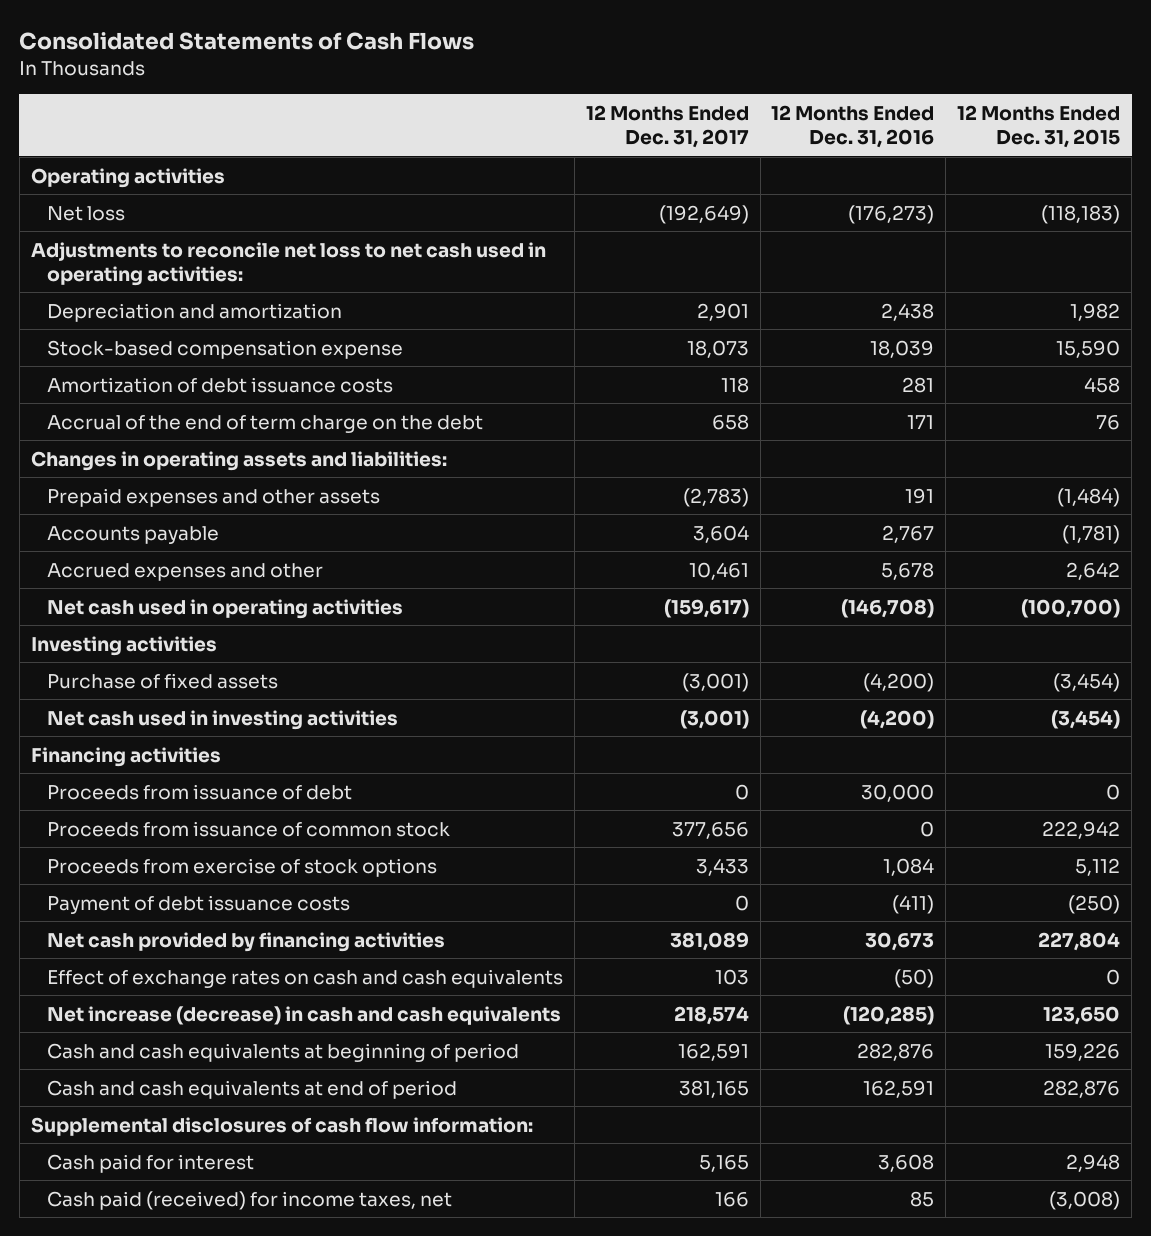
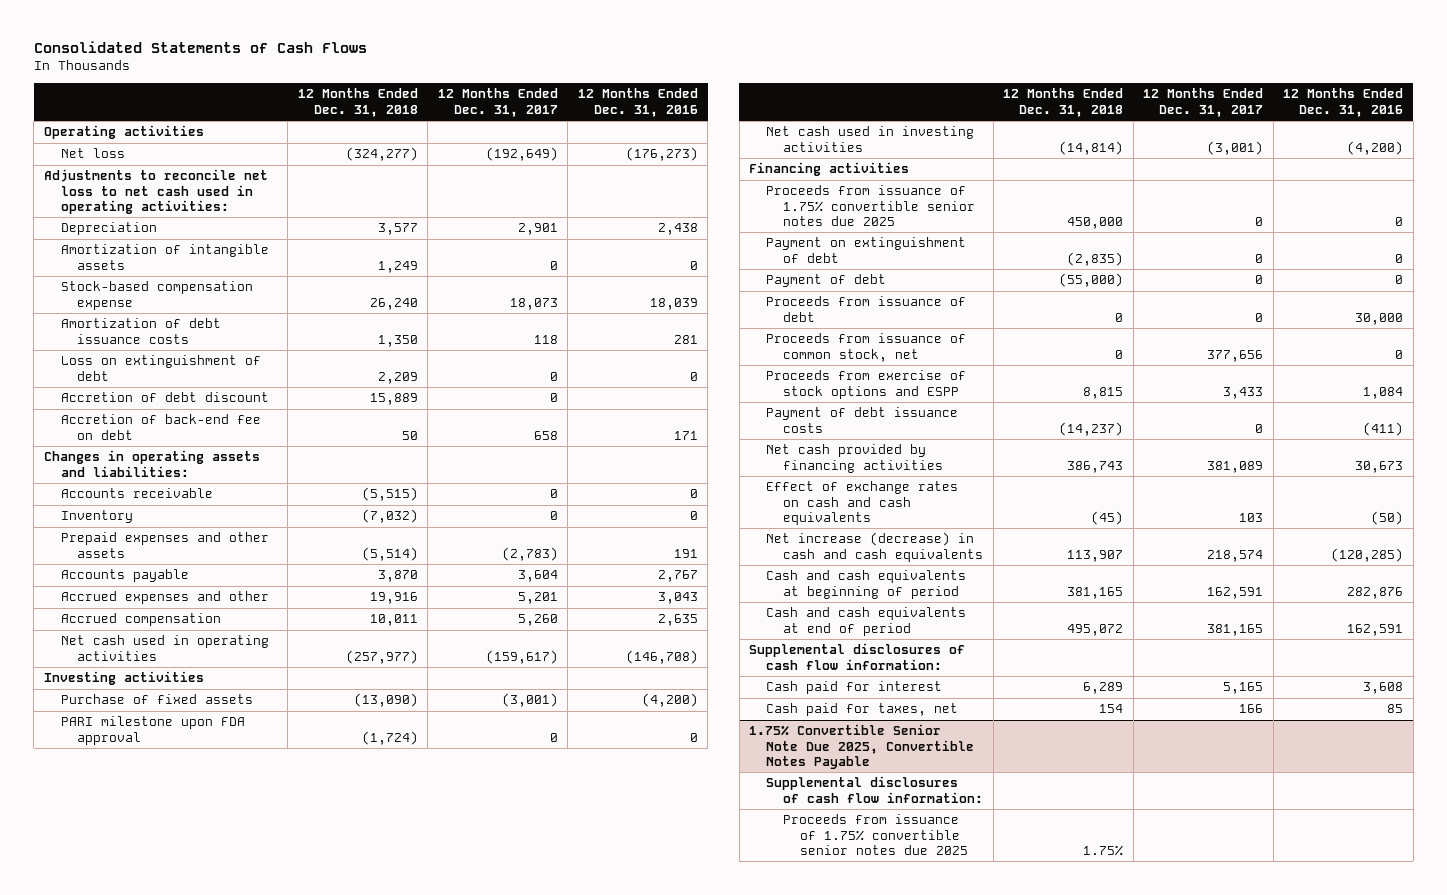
[957,104,1121,149] 12 Months Ended Dec. 31, 2015 -> none
none -> [297,88,418,117] 12 Months Ended Dec. 31, 2018
[46,302,342,322] Depreciation and amortization -> [60,222,157,236] Depreciation
none -> [60,244,269,270] Amortization of intangible assets
none -> [60,355,261,381] Loss on extinguishment of debt
none -> [60,392,269,403] Accretion of debt discount
[46,414,483,433] Accrual of the end of term charge on the debt -> [60,414,261,440] Accretion of back-end fee on debt
none -> [60,488,213,499] Accounts receivable
none -> [60,510,133,524] Inventory
[688,561,749,580] 10,461 -> [517,592,558,605] 5,201
[881,561,935,580] 5,678 -> [657,592,698,605] 3,043
none -> [60,613,221,627] Accrued compensation
none -> [60,716,245,745] PARI milestone upon FDA approval
none -> [766,185,976,226] Proceeds from issuance of 1.75% convertible senior notes due 2025
none -> [766,237,967,263] Payment on extinguishment of debt
none -> [766,274,887,288] Payment of debt
[46,820,450,837] Proceeds from issuance of common stock -> [766,333,967,362] Proceeds from issuance of common stock, net
[46,857,437,877] Proceeds from exercise of stock options -> [766,370,967,399] Proceeds from exercise of stock options and ESPP
[46,1190,452,1210] Cash paid (received) for income taxes, net -> [766,703,959,717] Cash paid for taxes, net
none -> [749,724,975,769] 1.75% Convertible Senior Note Due 2025, Convertible Notes Payable
none -> [766,776,984,803] Supplemental disclosures of cash flow information:
none -> [783,814,968,855] Proceeds from issuance of 1.75% convertible senior notes due 2025

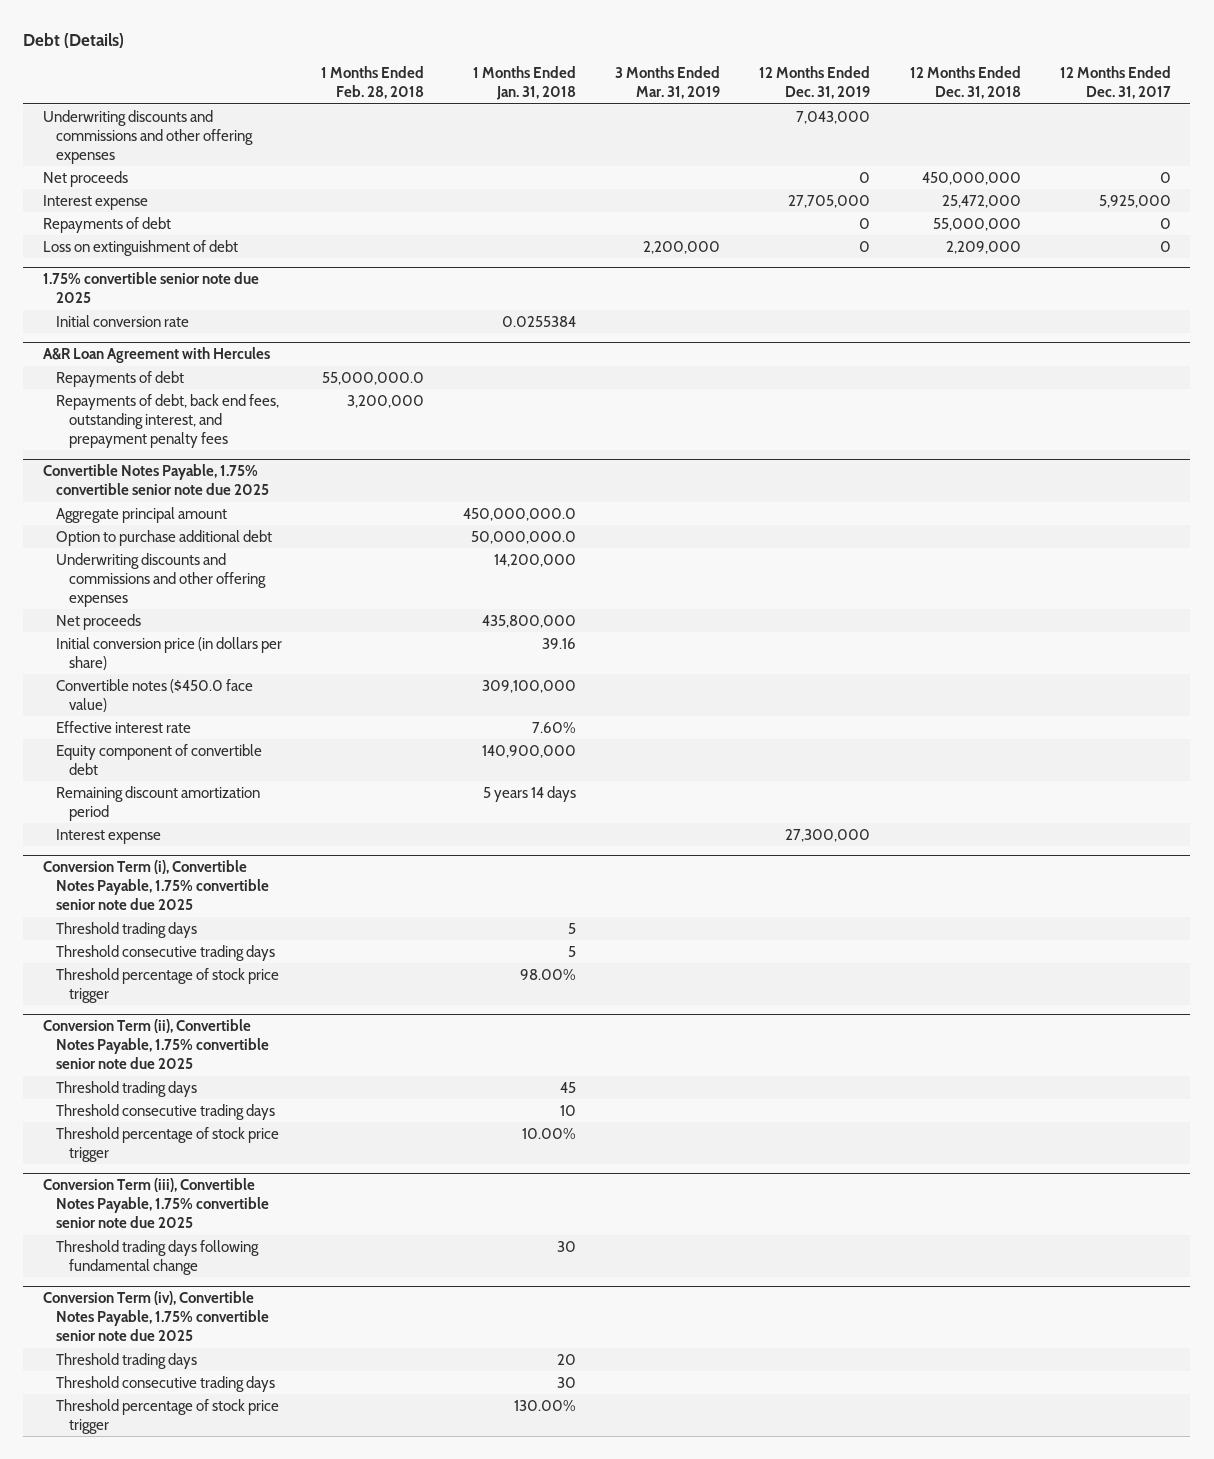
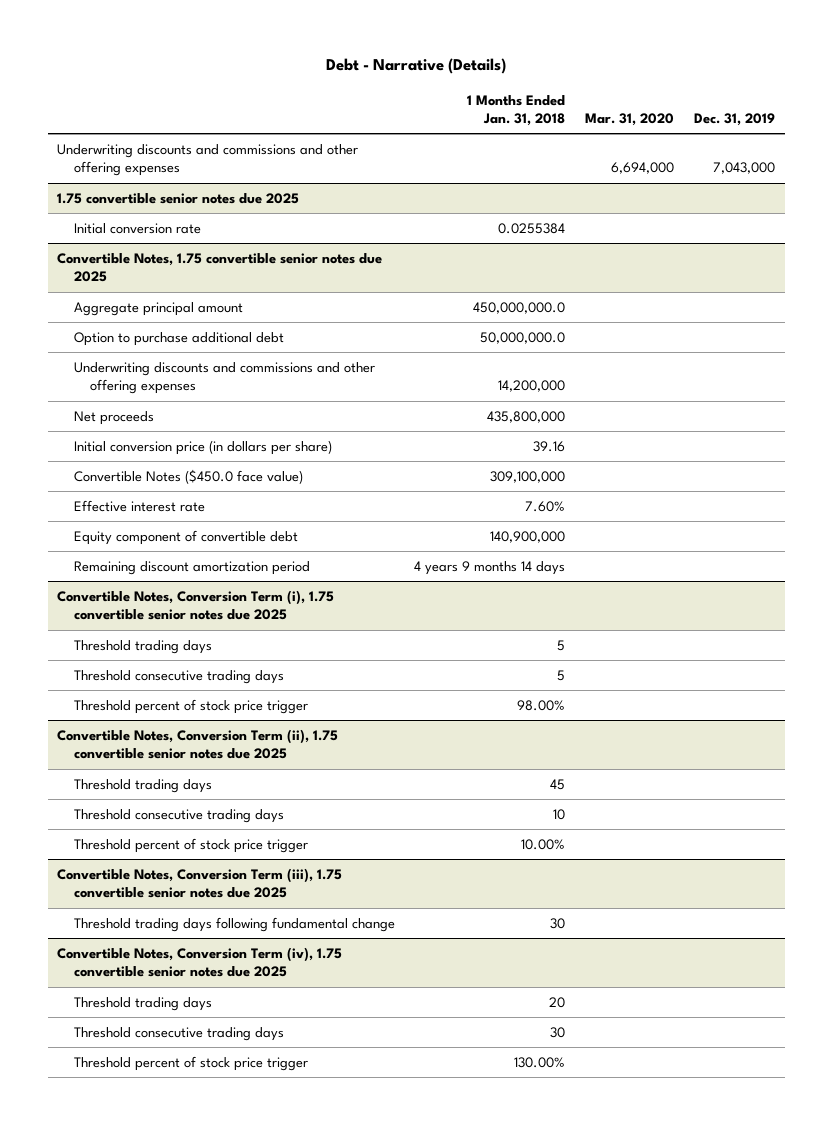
[23,33,125,49] Debt (Details) -> [326,58,507,75] Debt - Narrative (Details)
[321,66,425,100] 1 Months Ended Feb. 28, 2018 -> none
[615,66,721,100] 3 Months Ended Mar. 31, 2019 -> none
[759,66,871,100] 12 Months Ended Dec. 31, 2019 -> none
[909,66,1021,100] 12 Months Ended Dec. 31, 2018 -> none
[1059,66,1171,100] 12 Months Ended Dec. 31, 2017 -> none
none -> [585,113,675,127] Mar. 31, 2020
none -> [693,113,775,127] Dec. 31, 2019
[42,170,128,187] Net proceeds -> none
[42,194,148,210] Interest expense -> none
[42,216,171,233] Repayments of debt -> none
[42,239,238,256] Loss on extinguishment of debt -> none
[42,272,259,304] 1.75% convertible senior note due 2025 -> [57,192,300,204] 1.75 convertible senior notes due 2025
[42,347,270,364] A&R Loan Agreement with Hercules -> none
[55,370,184,387] Repayments of debt -> none
[55,393,279,448] Repayments of debt, back end fees, outstanding interest, and prepayment penalty fees -> none
[42,464,269,496] Convertible Notes Payable, 1.75% convertible senior note due 2025 -> [57,252,383,283] Convertible Notes, 1.75 convertible senior notes due 2025
[55,678,253,712] Convertible notes ($450.0 face value) -> [73,468,303,484] Convertible Notes ($450.0 face value)
[55,828,161,844] Interest expense -> none
[483,785,577,802] 5 years 14 days -> [414,560,566,575] 4 years 9 months 14 days
[42,860,269,911] Conversion Term (i), Convertible Notes Payable, 1.75% convertible senior note due 2025 -> [57,589,335,621] Convertible Notes, Conversion Term (i), 1.75 convertible senior notes due 2025
[55,967,279,1003] Threshold percentage of stock price trigger -> [73,698,308,714] Threshold percent of stock price trigger
[42,1019,269,1070] Conversion Term (ii), Convertible Notes Payable, 1.75% convertible senior note due 2025 -> [57,728,339,760] Convertible Notes, Conversion Term (ii), 1.75 convertible senior notes due 2025
[55,1126,279,1162] Threshold percentage of stock price trigger -> [73,837,308,853] Threshold percent of stock price trigger
[42,1178,269,1229] Conversion Term (iii), Convertible Notes Payable, 1.75% convertible senior note due 2025 -> [57,867,343,899] Convertible Notes, Conversion Term (iii), 1.75 convertible senior notes due 2025
[42,1291,269,1342] Conversion Term (iv), Convertible Notes Payable, 1.75% convertible senior note due 2025 -> [57,946,343,978] Convertible Notes, Conversion Term (iv), 1.75 convertible senior notes due 2025
[55,1398,279,1434] Threshold percentage of stock price trigger -> [73,1055,308,1071] Threshold percent of stock price trigger

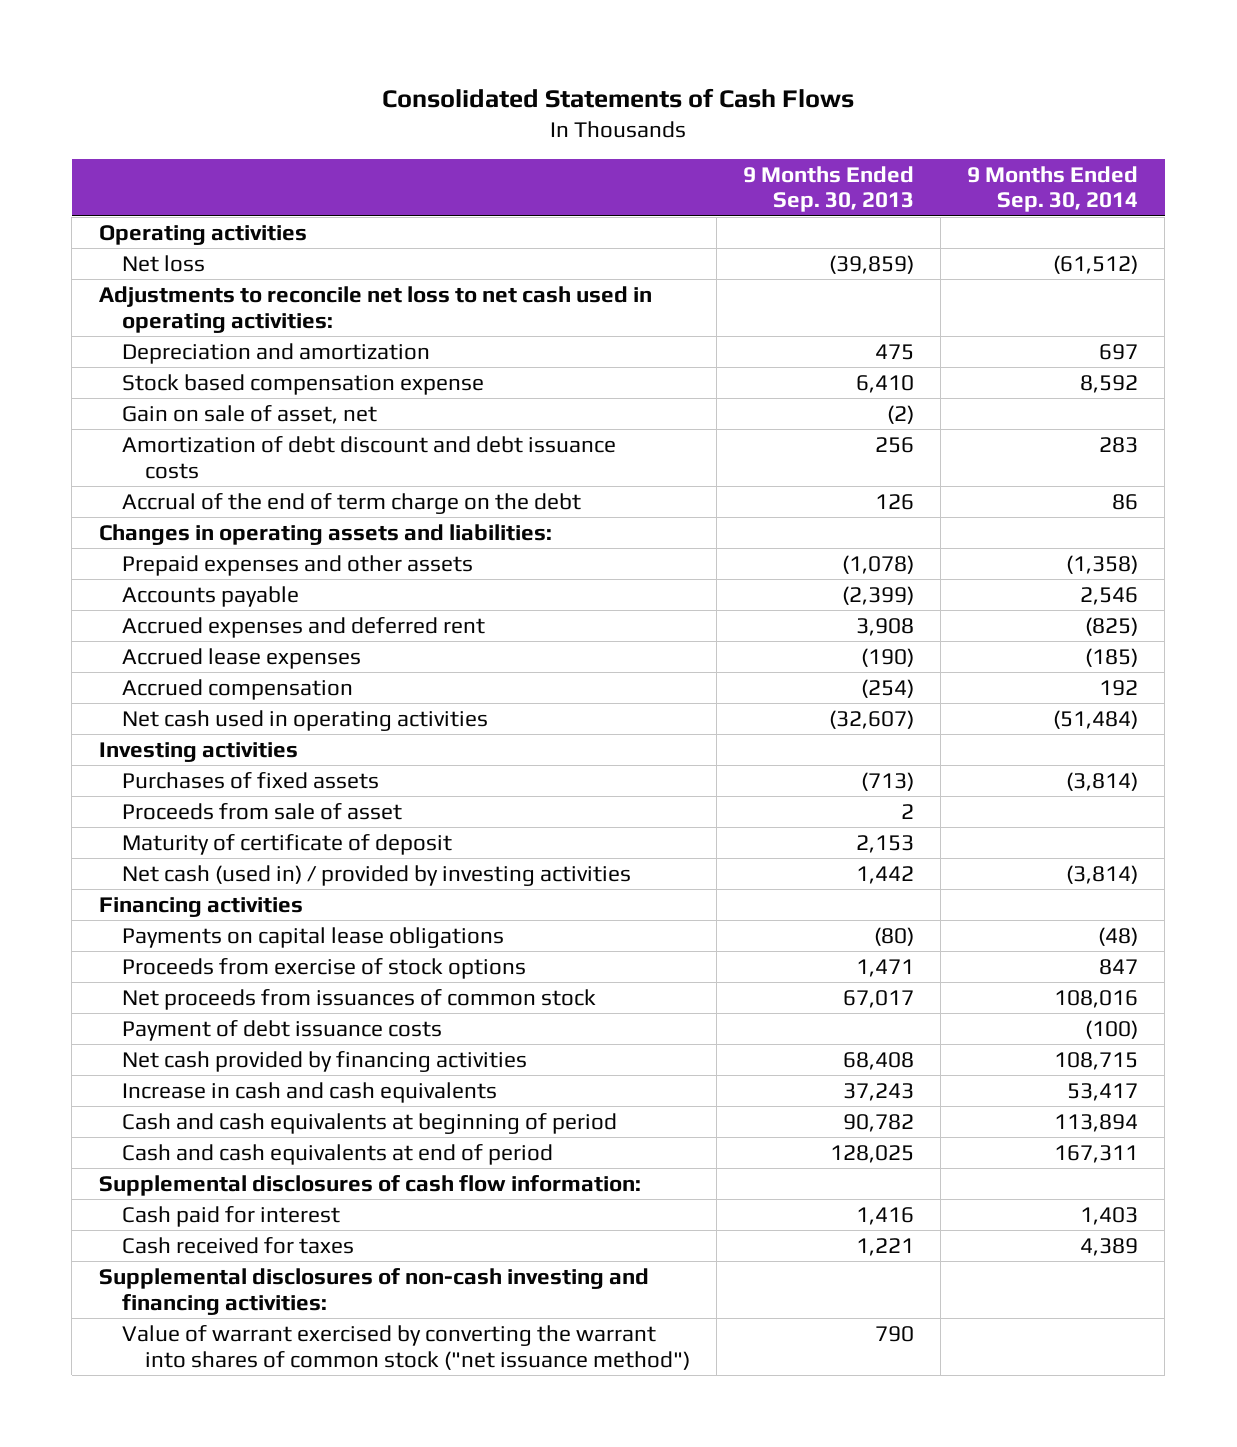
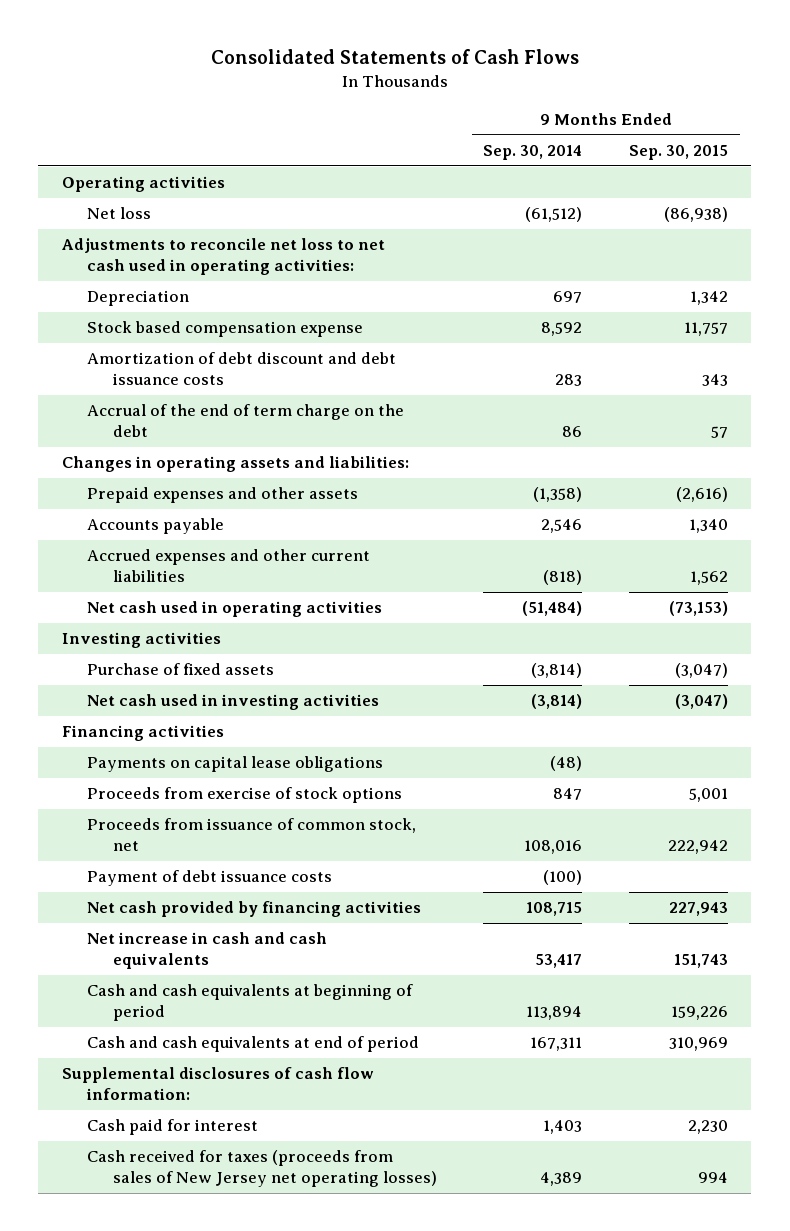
[742,165,914,213] 9 Months Ended Sep. 30, 2013 -> none
none -> [629,145,729,161] Sep. 30, 2015
[121,342,430,364] Depreciation and amortization -> [87,290,190,307] Depreciation
[121,404,377,424] Gain on sale of asset, net -> none
[121,616,485,638] Accrued expenses and deferred rent -> none
[121,647,361,669] Accrued lease expenses -> none
[121,678,353,700] Accrued compensation -> none
none -> [87,549,371,583] Accrued expenses and other current liabilities
[121,802,402,820] Proceeds from sale of asset -> none
[121,833,452,855] Maturity of certificate of deposit -> none
[121,771,379,789] Purchases of fixed assets -> [87,663,275,676] Purchase of fixed assets
[121,864,631,886] Net cash (used in) / provided by investing activities -> [87,694,380,711] Net cash used in investing activities
[121,988,596,1010] Net proceeds from issuances of common stock -> [87,818,417,852] Proceeds from issuance of common stock, net
[121,1081,497,1103] Increase in cash and cash equivalents -> [87,932,328,970] Net increase in cash and cash equivalents
[98,1267,649,1315] Supplemental disclosures of non-cash investing and financing activities: -> none
[121,1324,690,1370] Value of warrant exercised by converting the warrant into shares of common stock ("net issuance method") -> none
[121,1236,354,1254] Cash received for taxes -> [87,1150,437,1188] Cash received for taxes (proceeds from sales of New Jersey net operating losses)

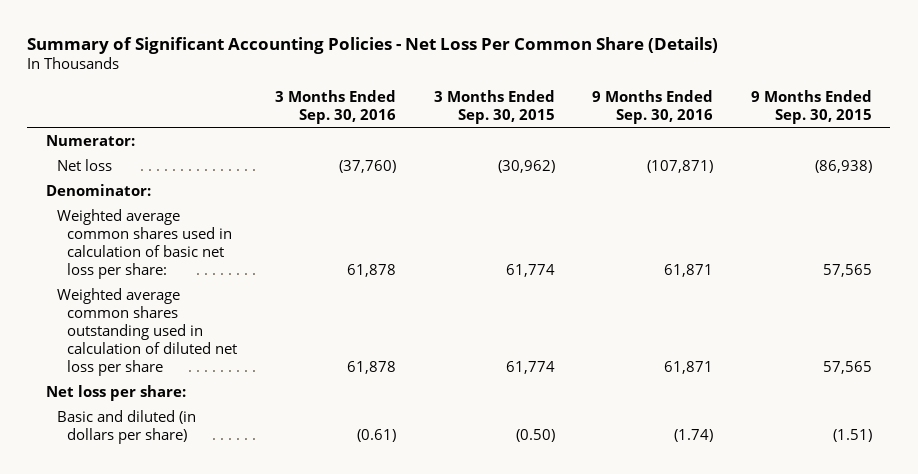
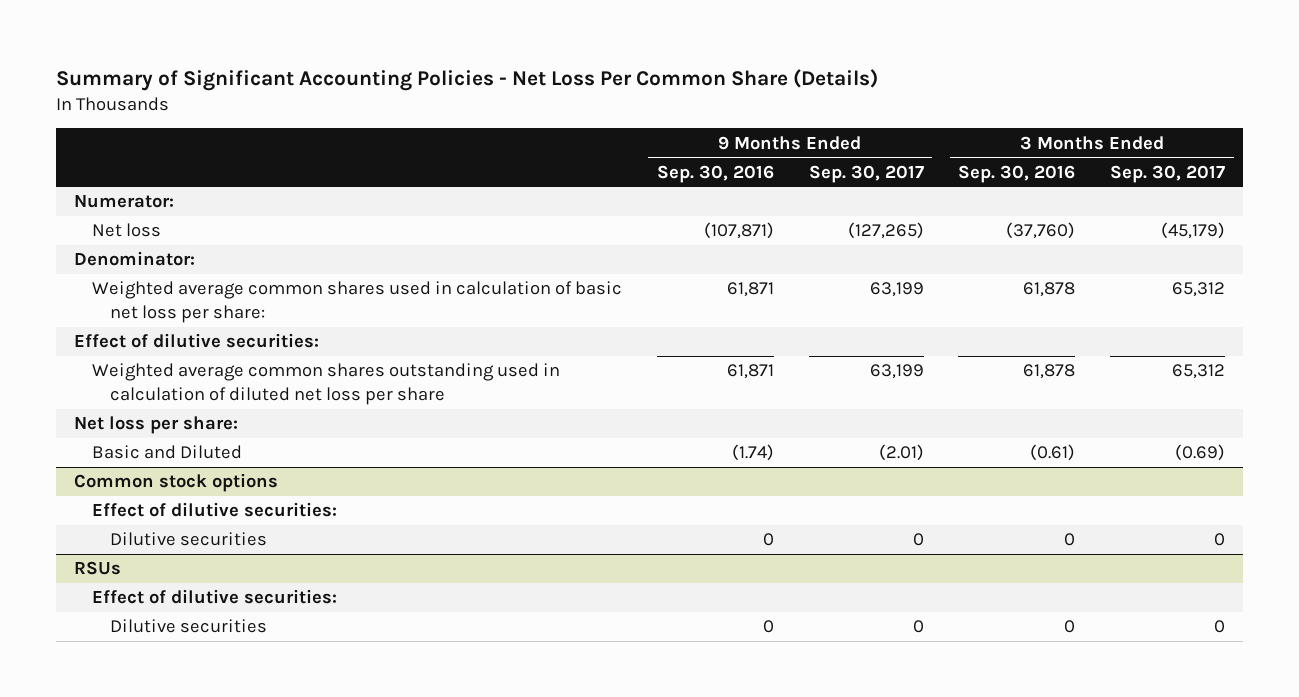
[433,89,555,124] 3 Months Ended Sep. 30, 2015 -> none
[750,89,872,124] 9 Months Ended Sep. 30, 2015 -> none
none -> [808,164,924,183] Sep. 30, 2017
none -> [1110,164,1226,183] Sep. 30, 2017
none -> [73,333,319,349] Effect of dilutive securities:
[56,409,196,444] Basic and diluted (in dollars per share) -> [91,445,242,460] Basic and Diluted
none -> [73,473,278,493] Common stock options
none -> [91,502,337,518] Effect of dilutive securities:
none -> [110,532,268,547] Dilutive securities
none -> [73,561,121,576] RSUs
none -> [91,589,337,605] Effect of dilutive securities:
none -> [110,619,268,634] Dilutive securities

